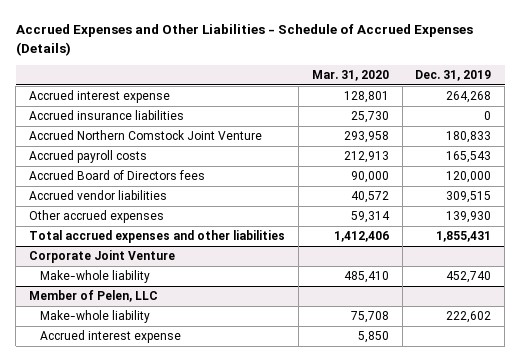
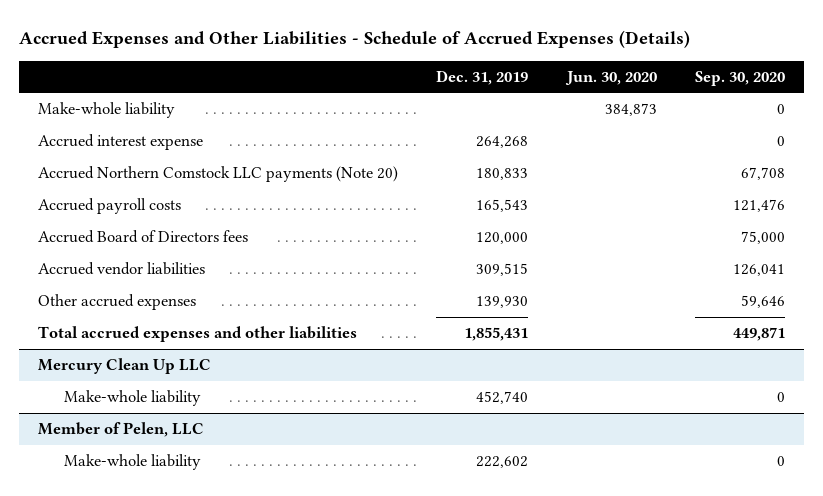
[311,70,389,82] Mar. 31, 2020 -> none
none -> [564,70,657,85] Jun. 30, 2020
none -> [694,70,785,86] Sep. 30, 2020
none -> [38,102,176,119] Make-whole liability
[29,110,185,121] Accrued insurance liabilities -> none
[29,130,263,141] Accrued Northern Comstock Joint Venture -> [38,166,399,183] Accrued Northern Comstock LLC payments (Note 20)
[29,250,176,264] Corporate Joint Venture -> [38,358,212,375] Mercury Clean Up LLC
[40,330,182,344] Accrued interest expense -> none

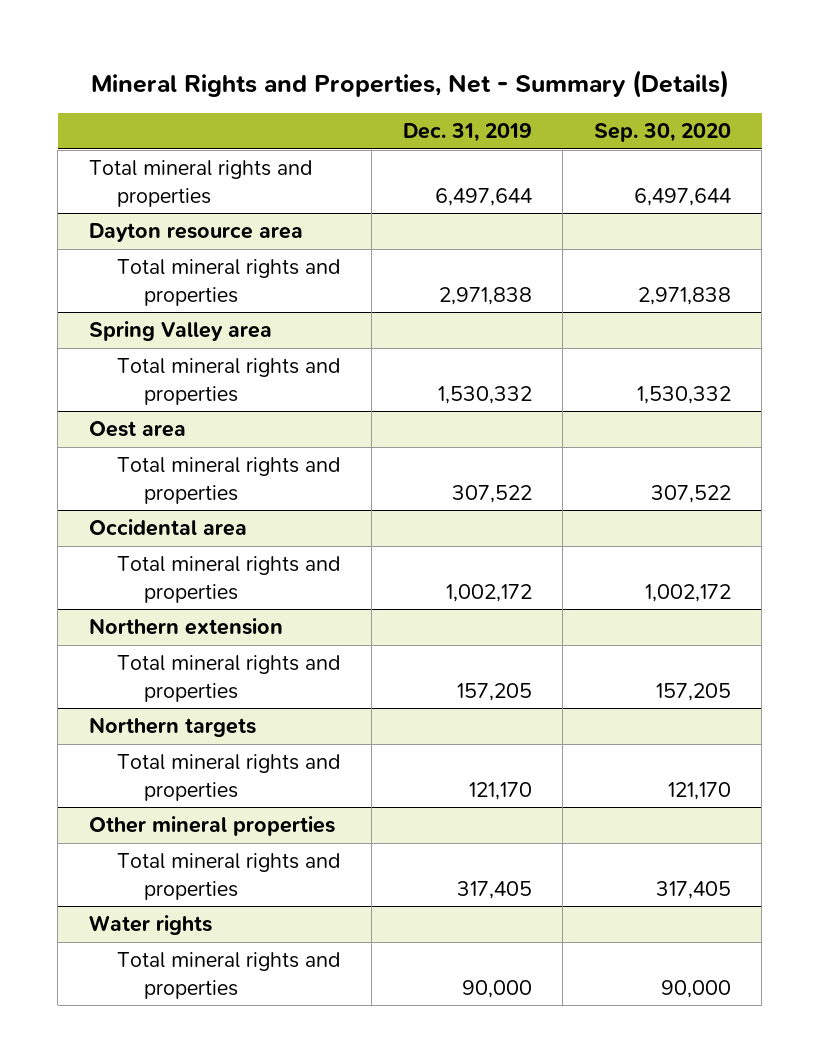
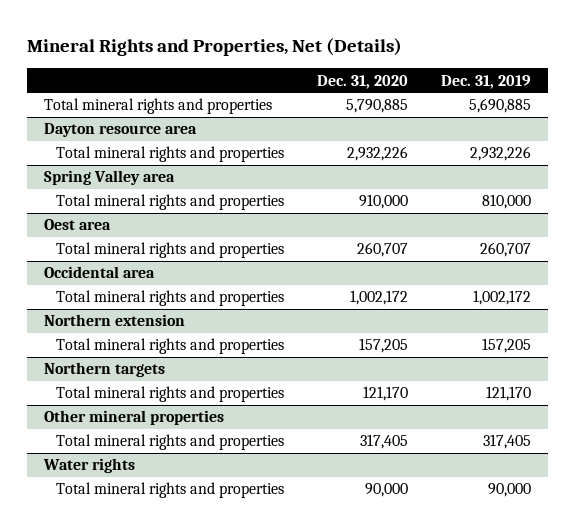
[90,69,729,98] Mineral Rights and Properties, Net - Summary (Details) -> [27,38,403,57] Mineral Rights and Properties, Net (Details)
[593,123,731,143] Sep. 30, 2020 -> none
none -> [317,74,409,89] Dec. 31, 2020
[434,187,532,206] 6,497,644 -> [469,98,532,114] 5,690,885
[438,286,532,305] 2,971,838 -> [470,146,532,162] 2,932,226
[437,385,532,404] 1,530,332 -> [482,194,532,210] 810,000
[451,484,532,503] 307,522 -> [480,242,532,258] 260,707

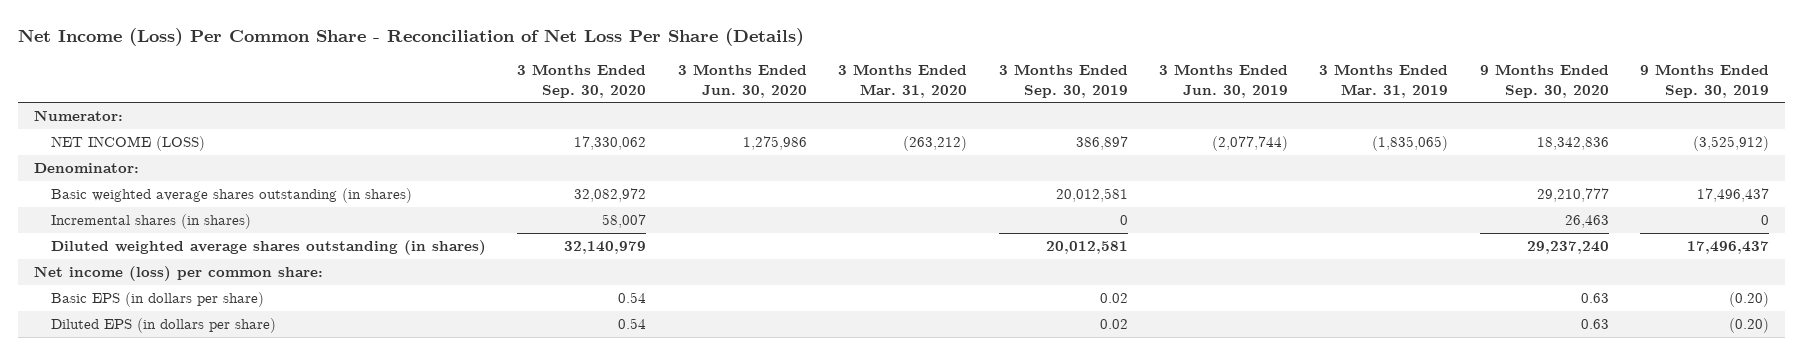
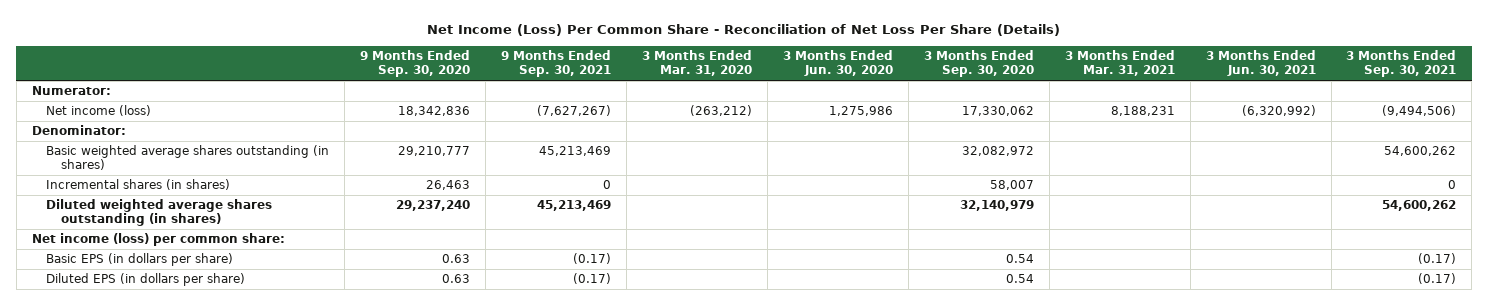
[998,64,1128,98] 3 Months Ended Sep. 30, 2019 -> none
[1158,64,1288,98] 3 Months Ended Jun. 30, 2019 -> none
[1319,64,1449,98] 3 Months Ended Mar. 31, 2019 -> none
[1639,64,1769,98] 9 Months Ended Sep. 30, 2019 -> none
none -> [501,50,612,78] 9 Months Ended Sep. 30, 2021
none -> [1064,50,1175,77] 3 Months Ended Mar. 31, 2021
none -> [1205,50,1316,77] 3 Months Ended Jun. 30, 2021
none -> [1346,50,1457,78] 3 Months Ended Sep. 30, 2021
[51,136,206,152] NET INCOME (LOSS) -> [46,105,152,117] Net income (loss)

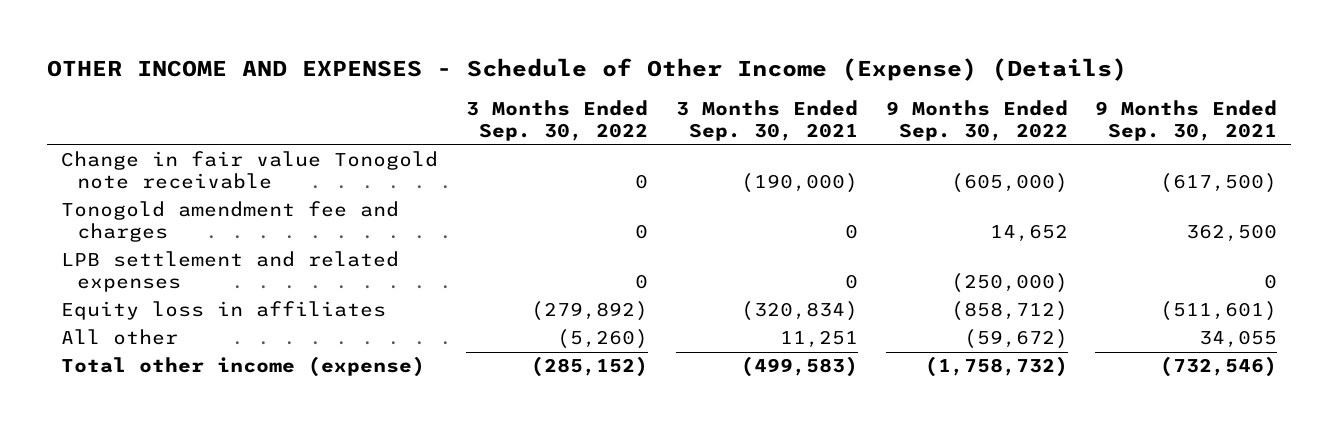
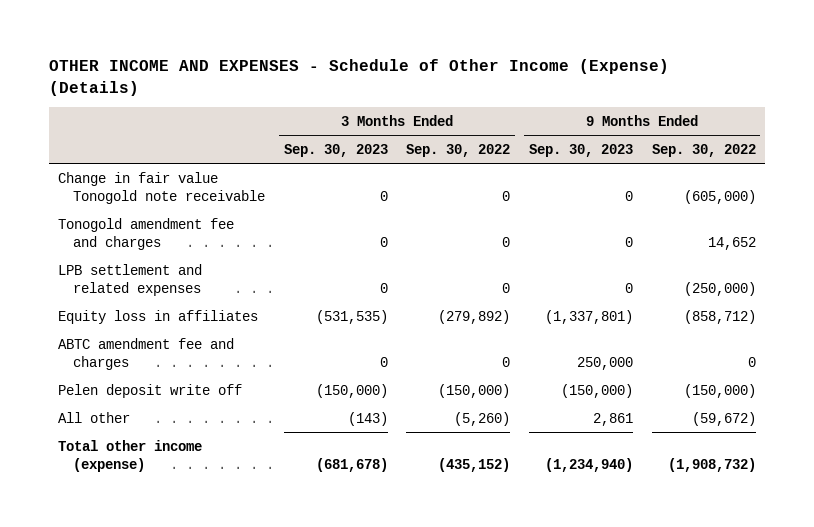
[675,100,858,142] 3 Months Ended Sep. 30, 2021 -> none
[1095,100,1278,142] 9 Months Ended Sep. 30, 2021 -> none
none -> [283,143,388,157] Sep. 30, 2023
none -> [528,143,633,157] Sep. 30, 2023
none -> [58,337,235,370] ABTC amendment fee and charges
none -> [58,383,243,398] Pelen deposit write off
[530,356,648,378] (285,152) -> [438,457,511,472] (435,152)
[924,356,1068,378] (1,758,732) -> [667,457,756,472] (1,908,732)

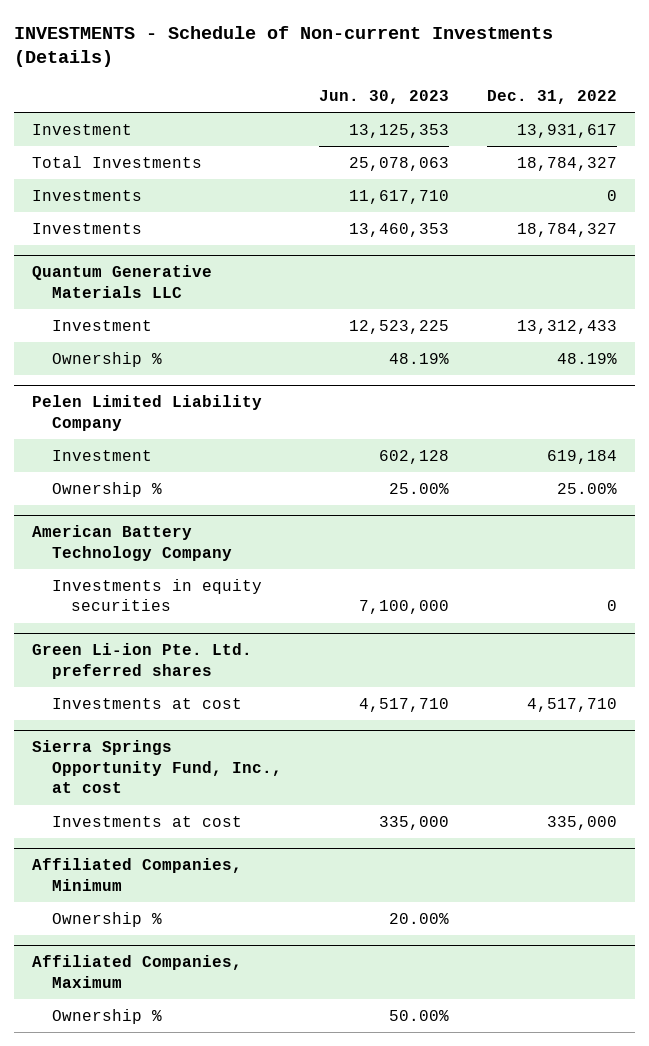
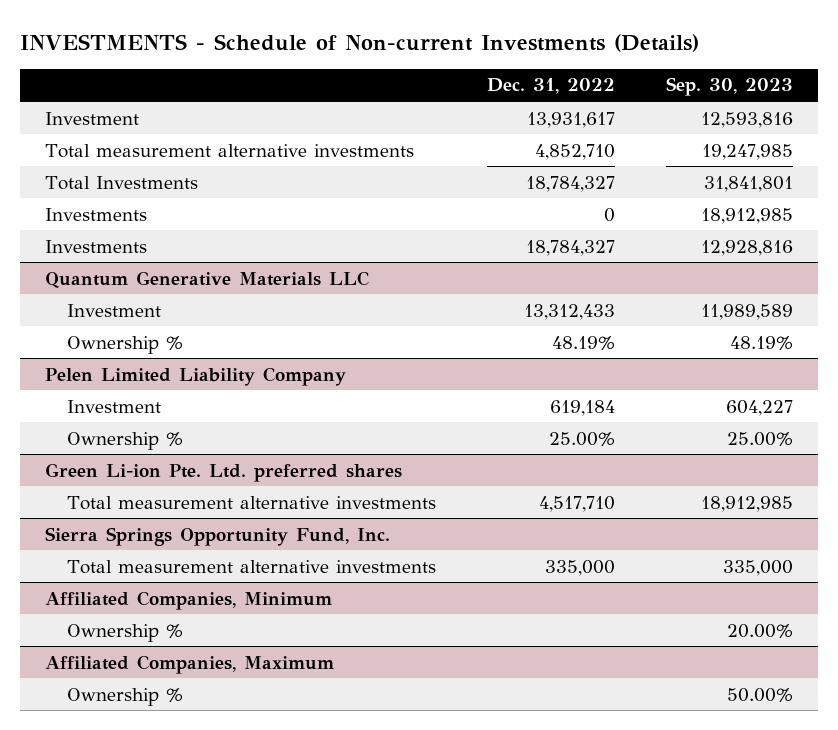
[319,90,450,105] Jun. 30, 2023 -> none
none -> [665,77,793,97] Sep. 30, 2023
none -> [45,143,415,158] Total measurement alternative investments
[32,525,232,561] American Battery Technology Company -> none
[51,578,262,612] Investments in equity securities -> none
[51,697,242,709] Investments at cost -> [67,495,437,510] Total measurement alternative investments
[32,740,282,794] Sierra Springs Opportunity Fund, Inc., at cost -> [45,526,391,546] Sierra Springs Opportunity Fund, Inc.
[51,815,242,827] Investments at cost -> [67,559,437,574] Total measurement alternative investments

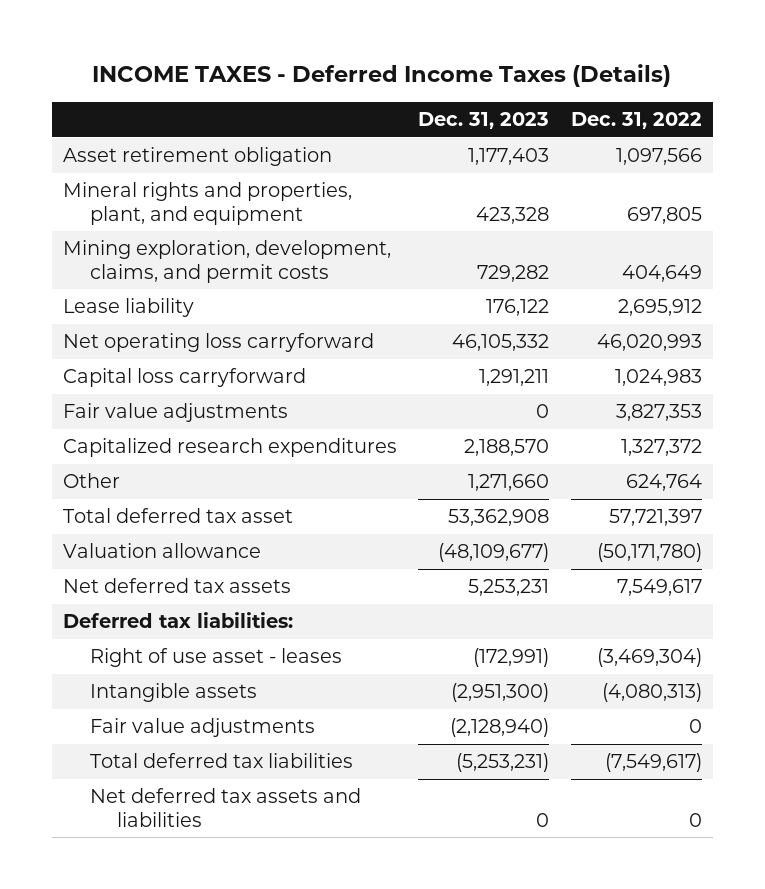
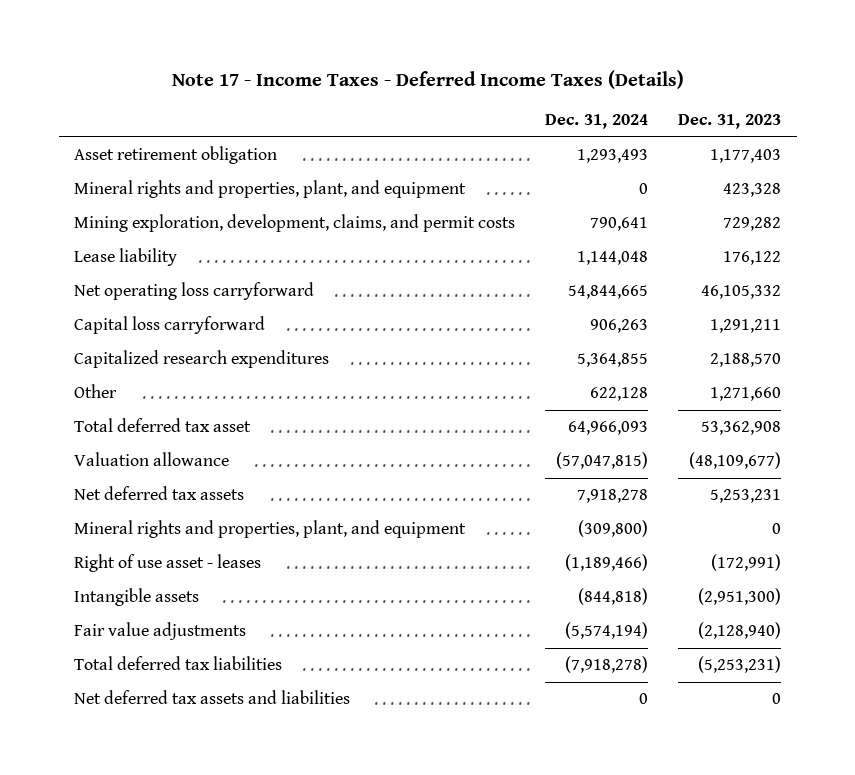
[92,64,672,88] INCOME TAXES - Deferred Income Taxes (Details) -> [171,69,684,89] Note 17 - Income Taxes - Deferred Income Taxes (Details)
[571,112,703,130] Dec. 31, 2022 -> none
none -> [545,114,649,130] Dec. 31, 2024
[62,403,288,423] Fair value adjustments -> none
[62,612,293,629] Deferred tax liabilities: -> none
none -> [73,520,466,539] Mineral rights and properties, plant, and equipment

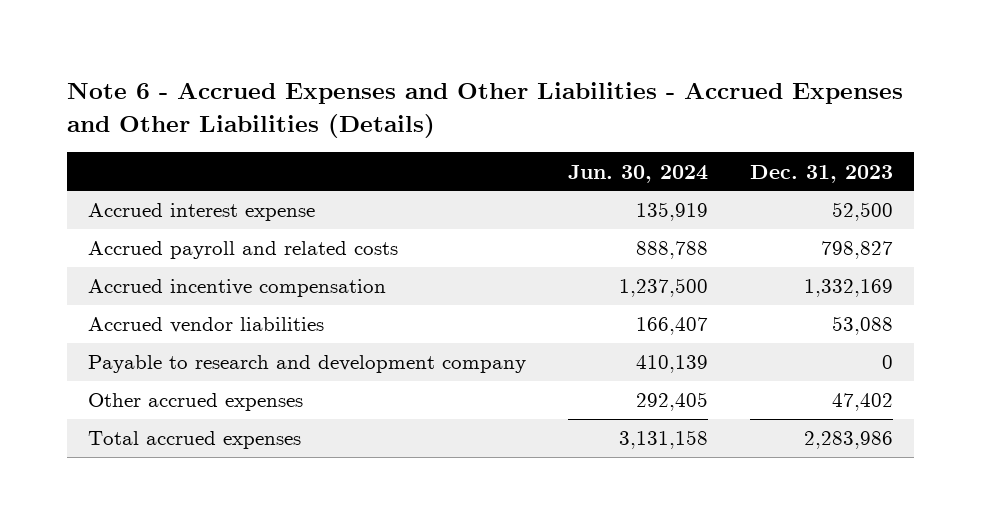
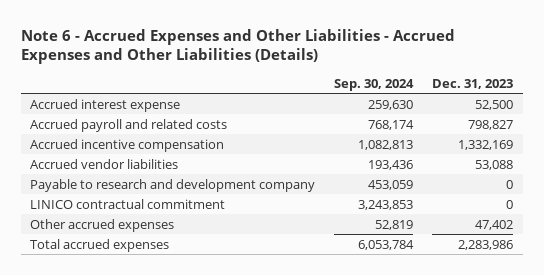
[567,164,708,183] Jun. 30, 2024 -> none
none -> [334,78,415,91] Sep. 30, 2024
none -> [30,198,226,209] LINICO contractual commitment

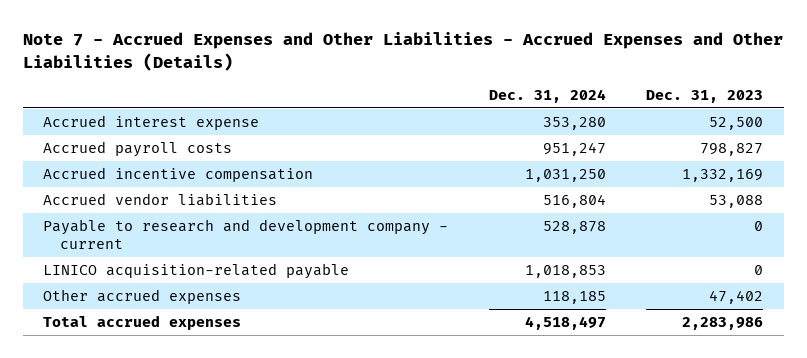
[20,28,455,65] Note 6 - Accrued Expenses and Other Liabilities - Accrued Expenses and Other Liabilities (Details) -> [22,32,783,71] Note 7 - Accrued Expenses and Other Liabilities - Accrued Expenses and Other Liabilities (Details)
[334,78,415,91] Sep. 30, 2024 -> none
none -> [488,89,606,104] Dec. 31, 2024
[30,118,228,132] Accrued payroll and related costs -> [43,140,233,157] Accrued payroll costs
[30,198,226,209] LINICO contractual commitment -> none
[30,178,316,192] Payable to research and development company -> [43,218,449,250] Payable to research and development company - current
none -> [43,262,350,279] LINICO acquisition-related payable

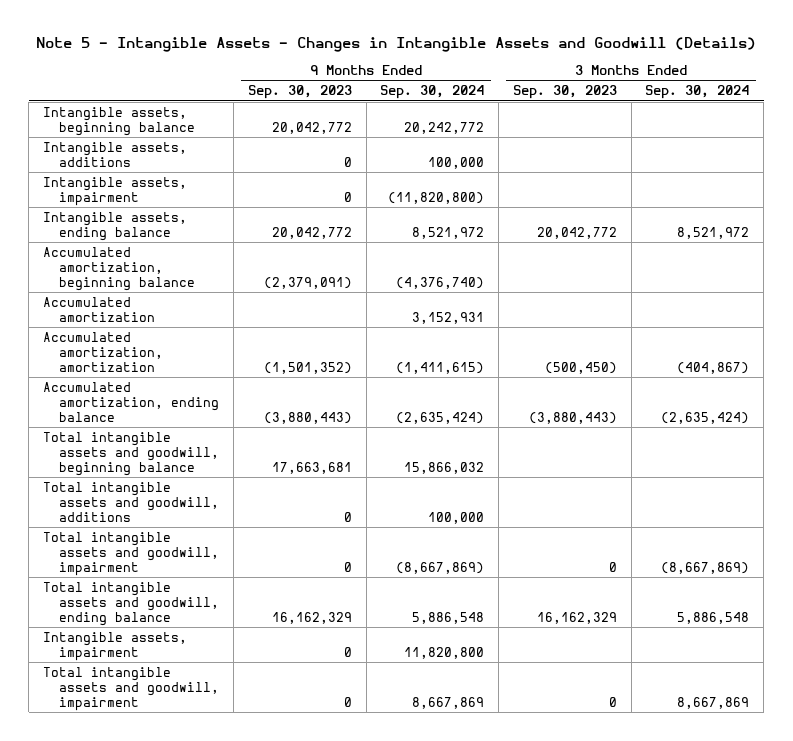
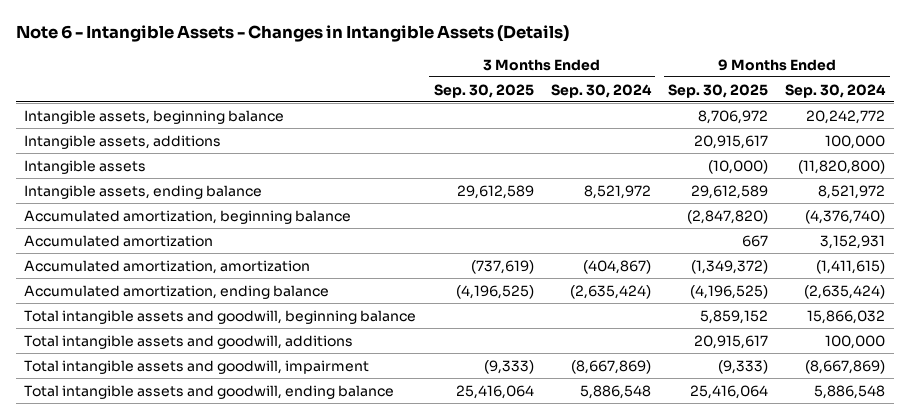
[36,37,757,53] Note 5 - Intangible Assets - Changes in Intangible Assets and Goodwill (Details) -> [15,24,569,42] Note 6 - Intangible Assets - Changes in Intangible Assets (Details)
[247,85,352,100] Sep. 30, 2023 -> none
[512,85,617,100] Sep. 30, 2023 -> none
none -> [433,83,534,98] Sep. 30, 2025
none -> [668,83,769,98] Sep. 30, 2025
[43,176,188,206] Intangible assets, impairment -> [24,159,147,174] Intangible assets
[43,631,188,661] Intangible assets, impairment -> none
[43,666,220,711] Total intangible assets and goodwill, impairment -> none

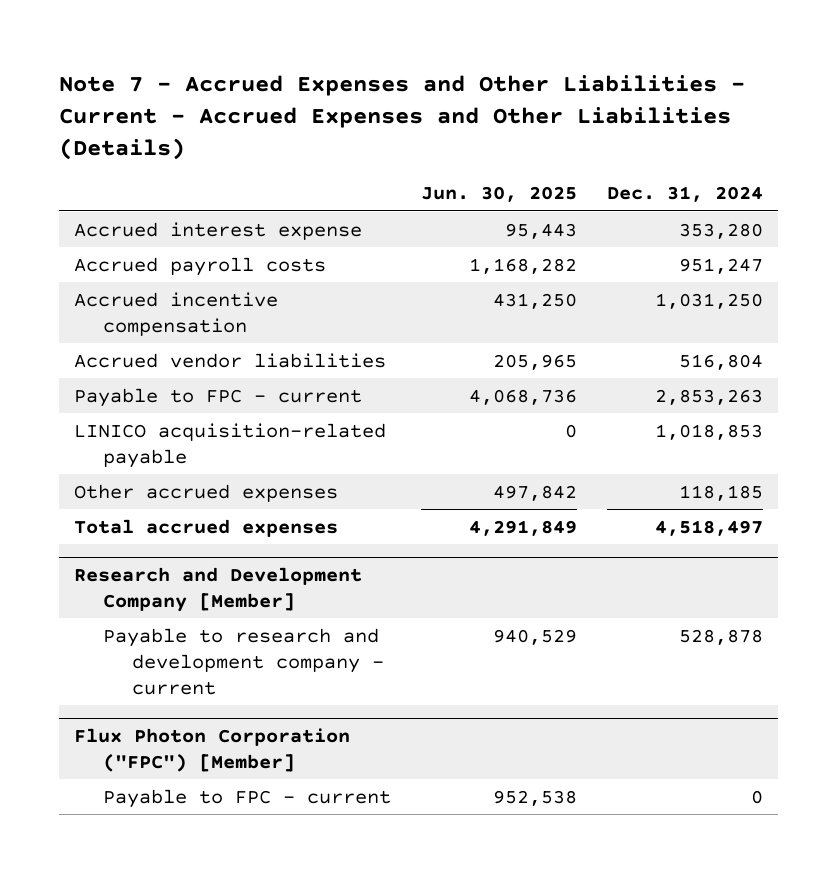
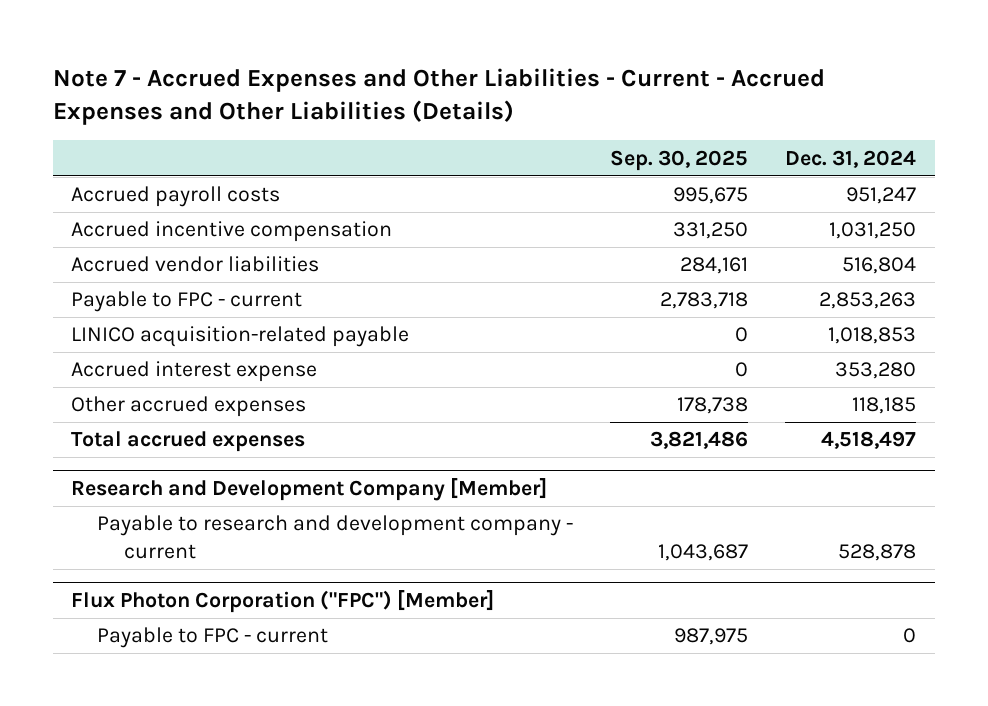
[420,186,577,203] Jun. 30, 2025 -> none
none -> [610,149,749,171] Sep. 30, 2025
[73,221,362,240] Accrued interest expense -> [71,361,318,383] Accrued interest expense

